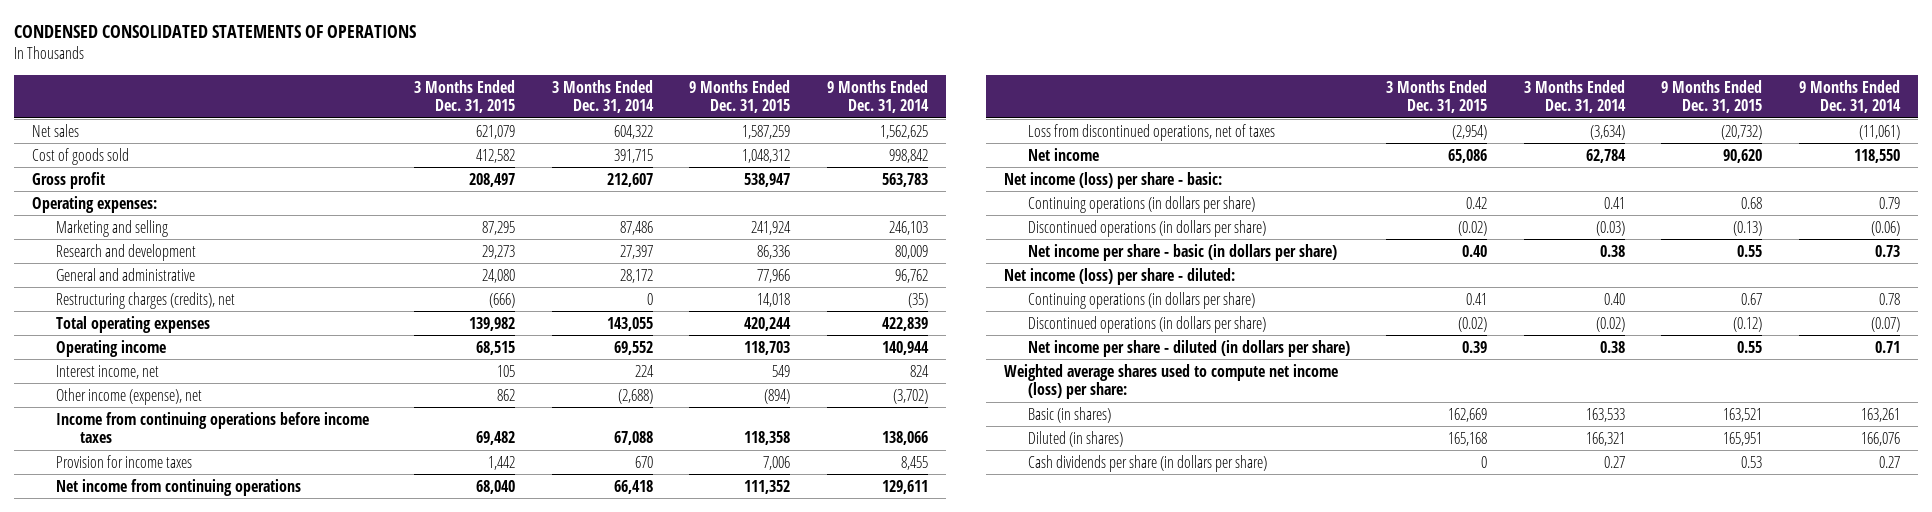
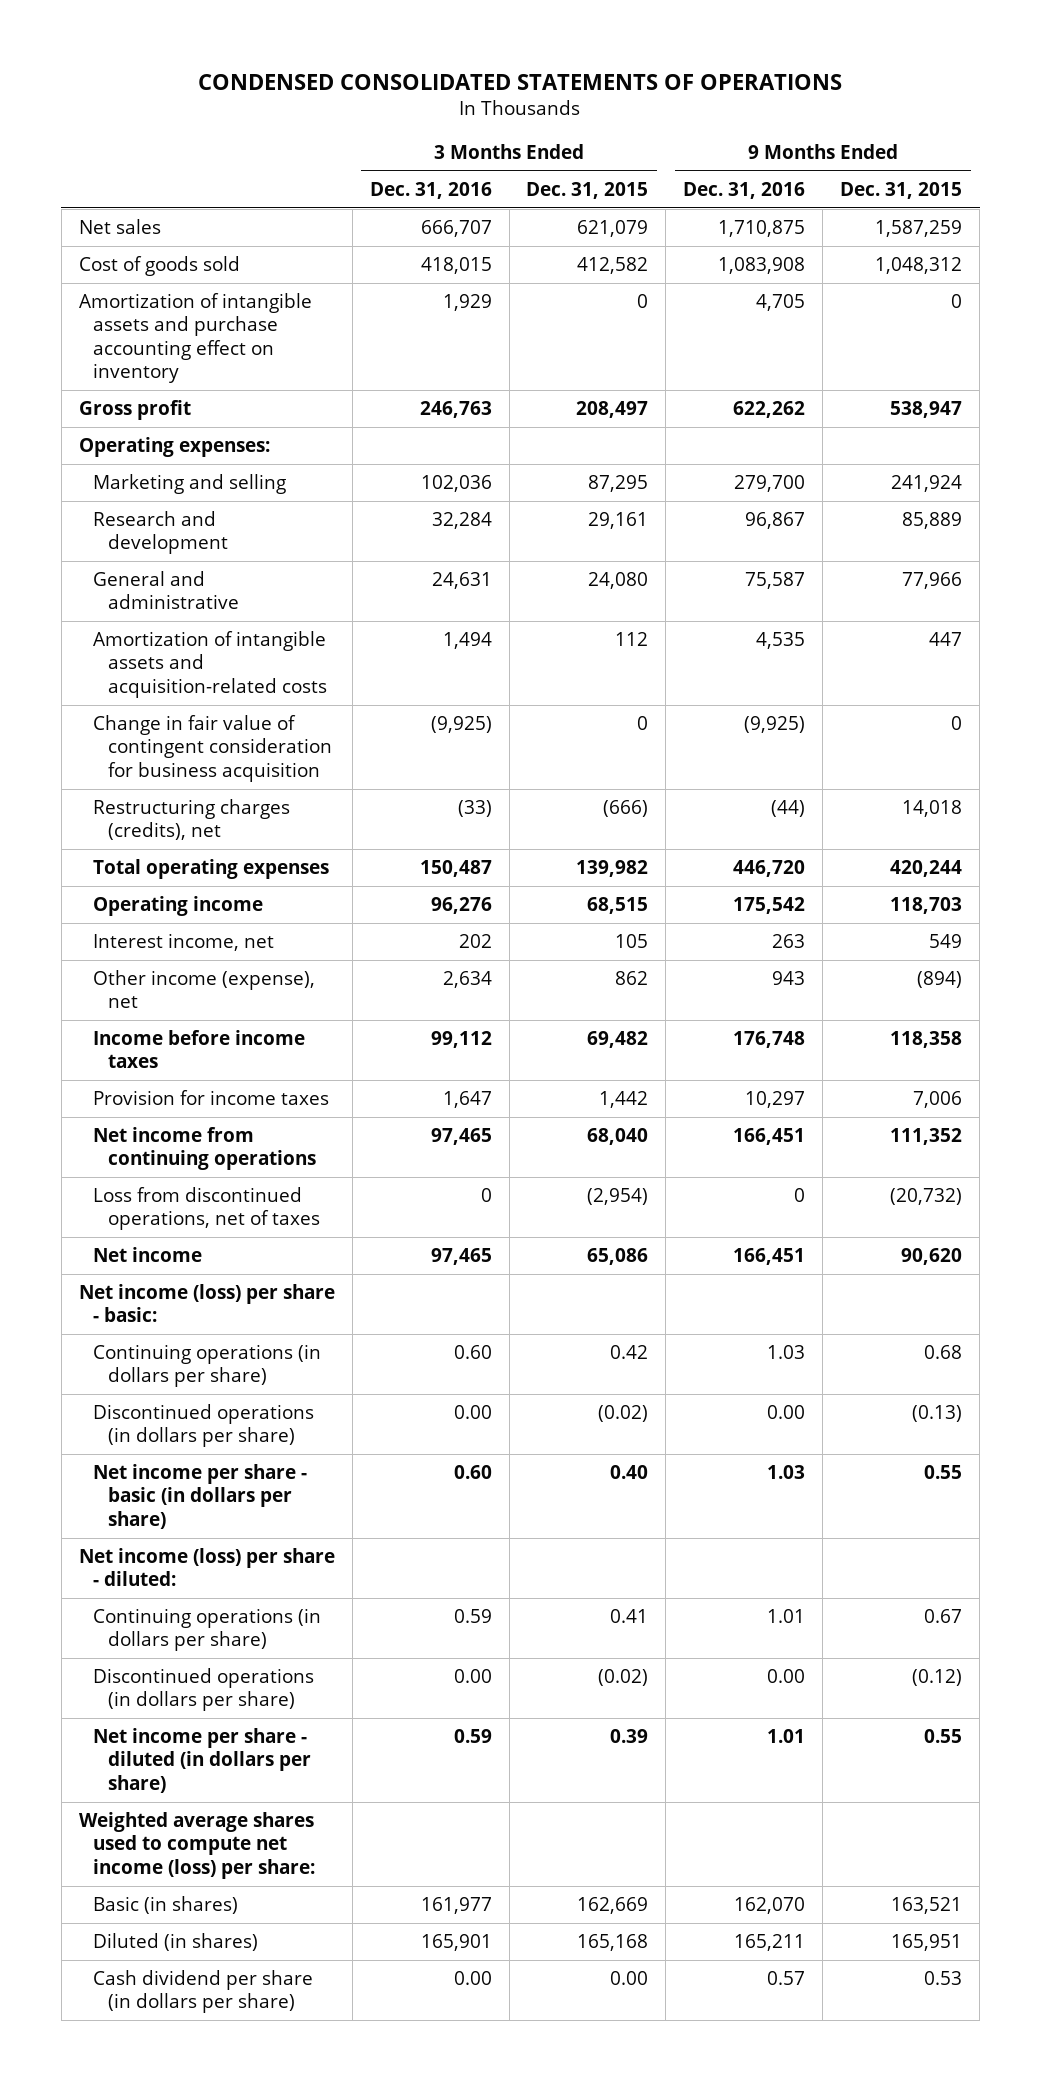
[551,79,654,114] 3 Months Ended Dec. 31, 2014 -> none
[827,79,930,114] 9 Months Ended Dec. 31, 2014 -> none
none -> [369,181,492,199] Dec. 31, 2016
none -> [683,181,806,199] Dec. 31, 2016
none -> [78,293,312,384] Amortization of intangible assets and purchase accounting effect on inventory
[482,244,516,259] 29,273 -> [588,512,649,530] 29,161
[757,244,791,259] 86,336 -> [902,512,963,530] 85,889
none -> [93,631,327,698] Amortization of intangible assets and acquisition-related costs
none -> [93,715,332,782] Change in fair value of contingent consideration for business acquisition
[55,411,369,444] Income from continuing operations before income taxes -> [93,1030,306,1069] Income before income taxes
[1027,454,1267,472] Cash dividends per share (in dollars per share) -> [93,1970,314,2014] Cash dividend per share (in dollars per share)
[1481,455,1488,468] 0 -> [610,1971,649,1986] 0.00

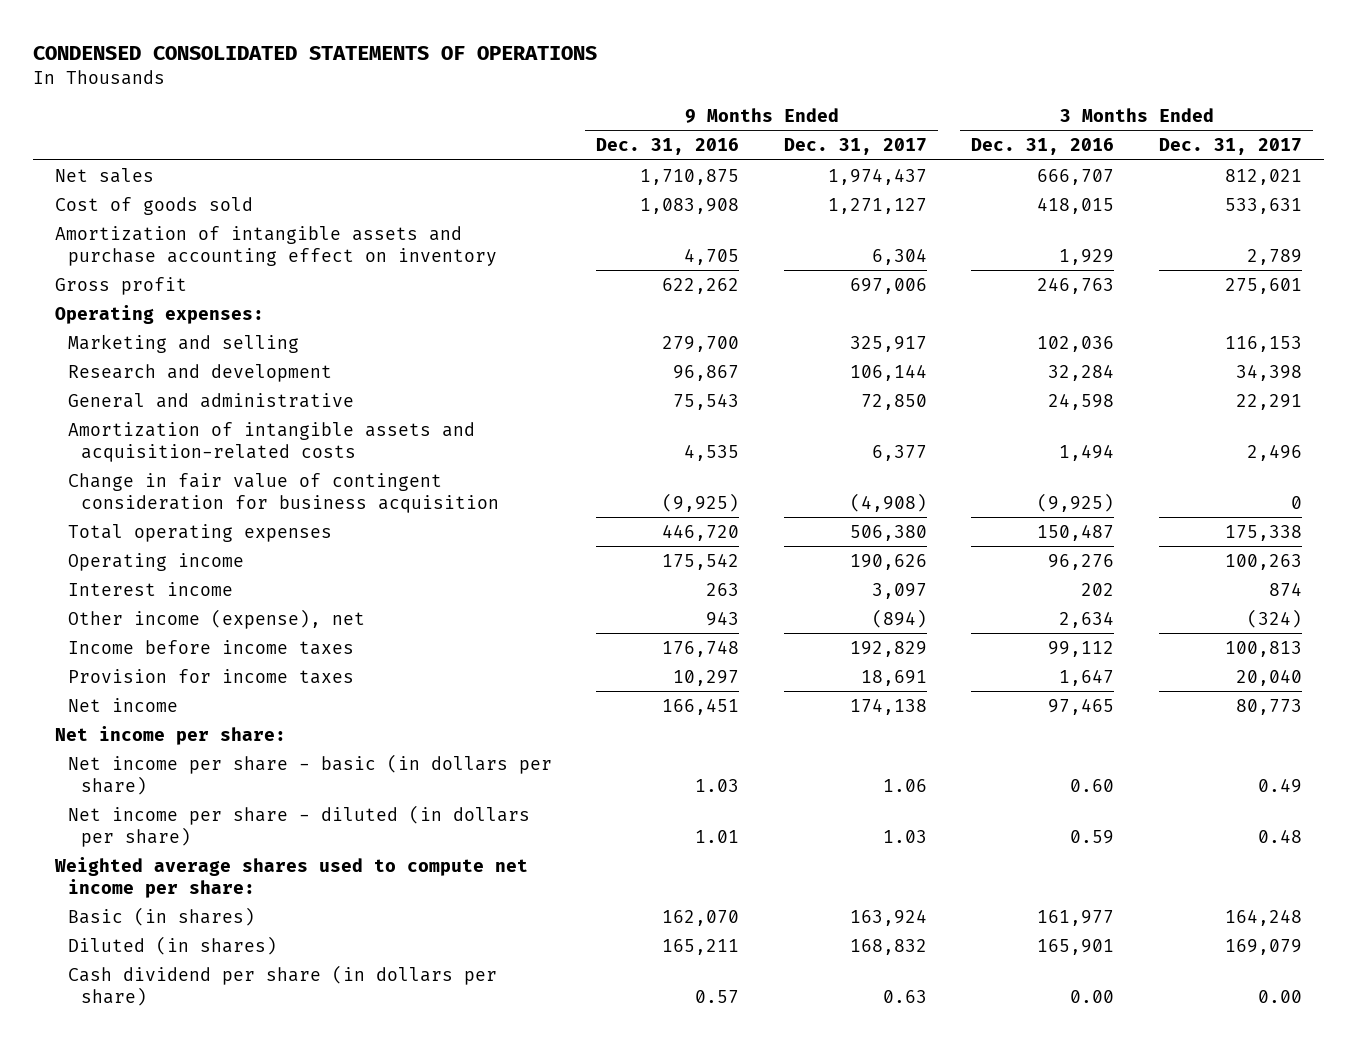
[526,181,649,199] Dec. 31, 2015 -> none
[840,181,963,199] Dec. 31, 2015 -> none
none -> [783,138,927,156] Dec. 31, 2017
none -> [1159,138,1303,156] Dec. 31, 2017
[431,572,492,590] 24,631 -> [1048,392,1115,410] 24,598
[745,572,806,590] 75,587 -> [673,392,740,410] 75,543
[93,799,291,841] Restructuring charges (credits), net -> none
[93,933,275,952] Interest income, net -> [67,581,233,596] Interest income
[93,1127,316,1171] Net income from continuing operations -> none
[93,1187,320,1231] Loss from discontinued operations, net of taxes -> none
[93,1344,322,1388] Continuing operations (in dollars per share) -> none
[93,1404,315,1448] Discontinued operations (in dollars per share) -> none
[78,1284,335,1323] Net income (loss) per share - basic: -> [55,725,287,745] Net income per share:
[78,1548,335,1587] Net income (loss) per share - diluted: -> none
[93,1608,322,1652] Continuing operations (in dollars per share) -> none
[93,1668,315,1712] Discontinued operations (in dollars per share) -> none
[78,1812,316,1879] Weighted average shares used to compute net income (loss) per share: -> [54,856,529,898] Weighted average shares used to compute net income per share:

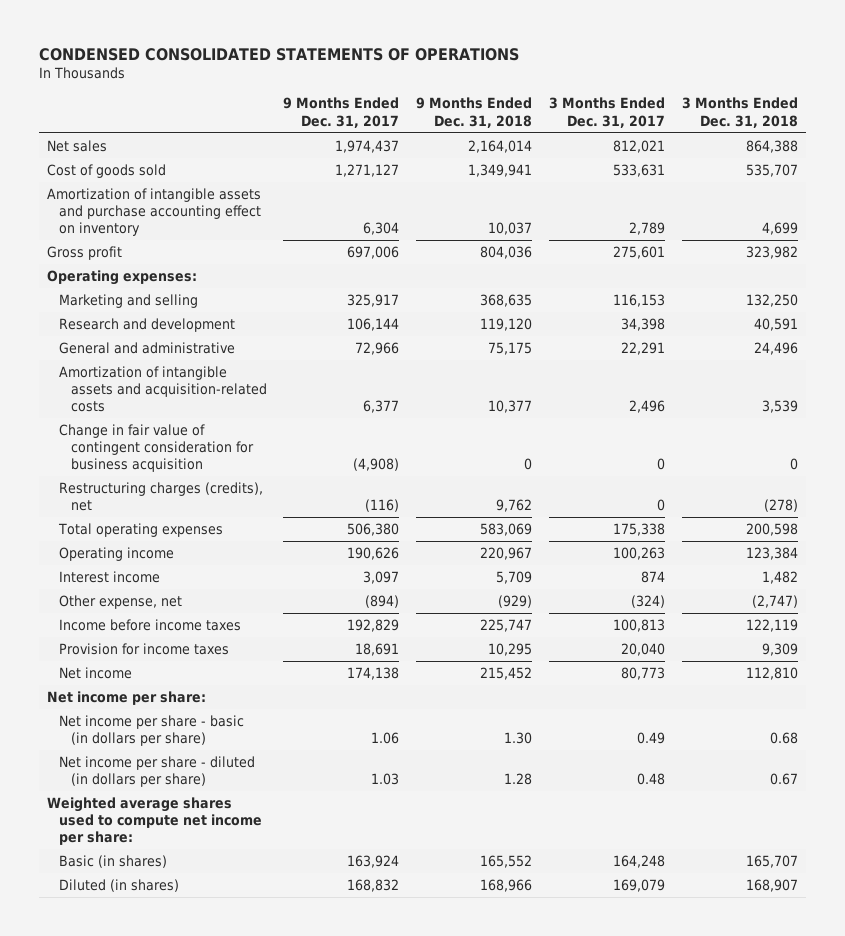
[596,138,740,156] Dec. 31, 2016 -> none
[971,138,1115,156] Dec. 31, 2016 -> none
none -> [416,97,533,128] 9 Months Ended Dec. 31, 2018
none -> [681,97,798,128] 3 Months Ended Dec. 31, 2018
[860,393,927,410] 72,850 -> [355,341,400,355] 72,966
none -> [58,481,263,511] Restructuring charges (credits), net
[67,608,365,629] Other income (expense), net -> [58,594,182,609] Other expense, net
[67,964,497,1006] Cash dividend per share (in dollars per share) -> none

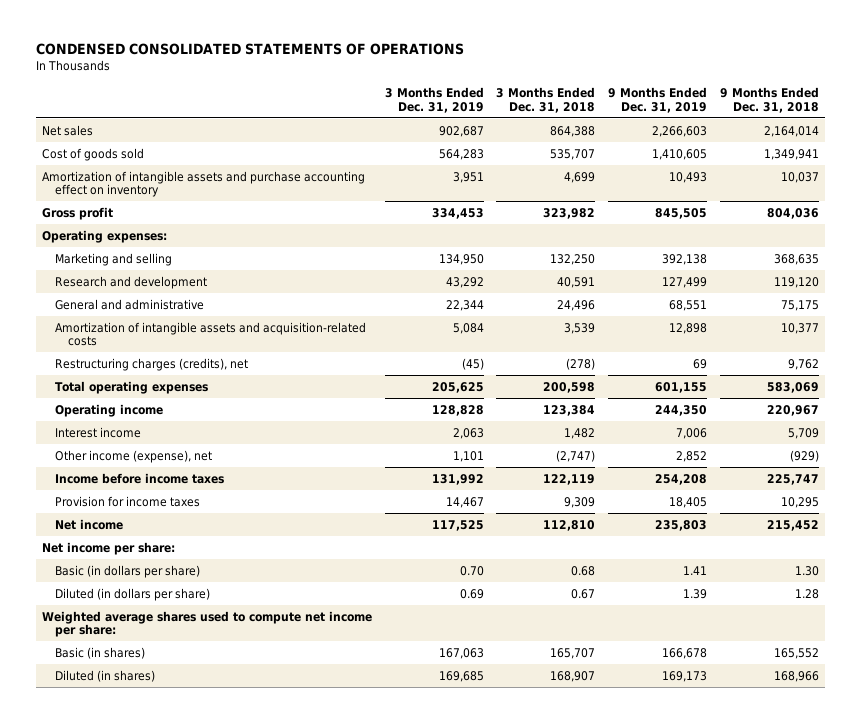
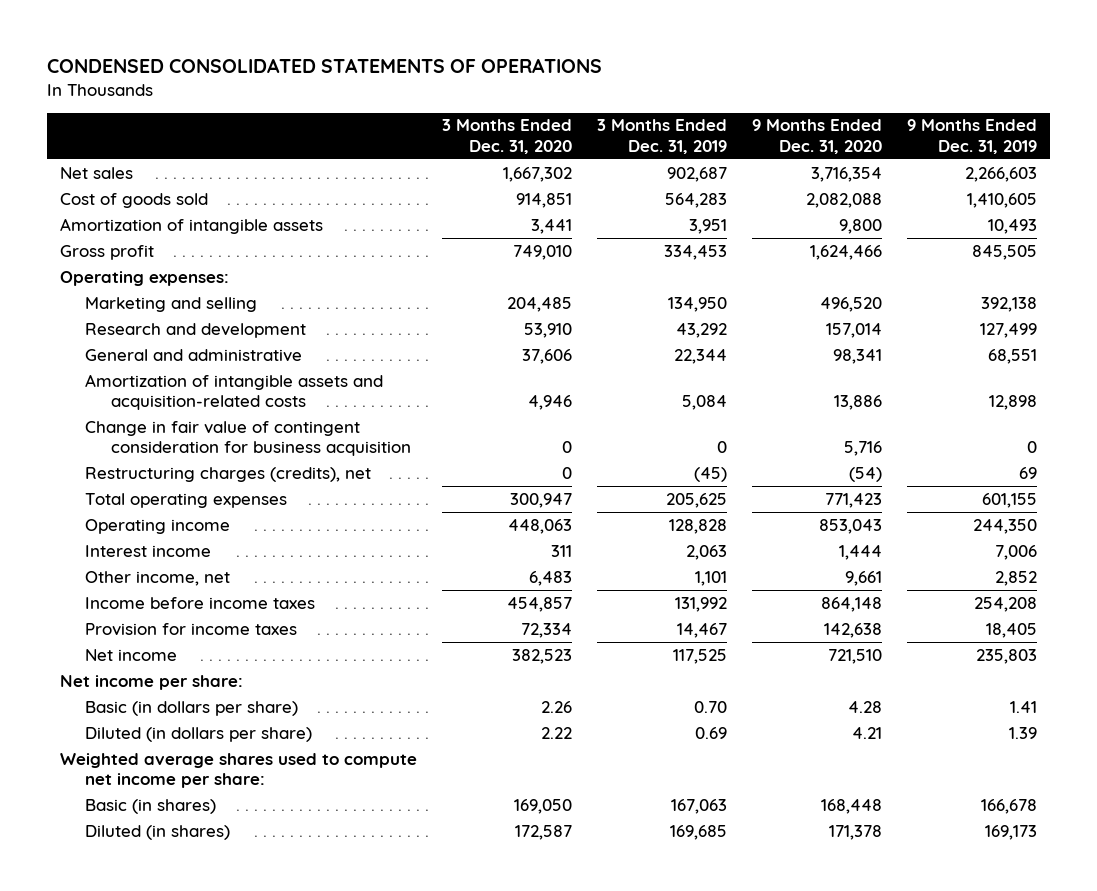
[496,87,596,113] 3 Months Ended Dec. 31, 2018 -> none
[719,87,819,113] 9 Months Ended Dec. 31, 2018 -> none
none -> [441,119,572,154] 3 Months Ended Dec. 31, 2020
none -> [752,119,883,154] 9 Months Ended Dec. 31, 2020
[41,170,365,198] Amortization of intangible assets and purchase accounting effect on inventory -> [59,217,323,234] Amortization of intangible assets
none -> [85,420,412,457] Change in fair value of contingent consideration for business acquisition
[54,449,212,463] Other income (expense), net -> [85,570,231,586] Other income, net

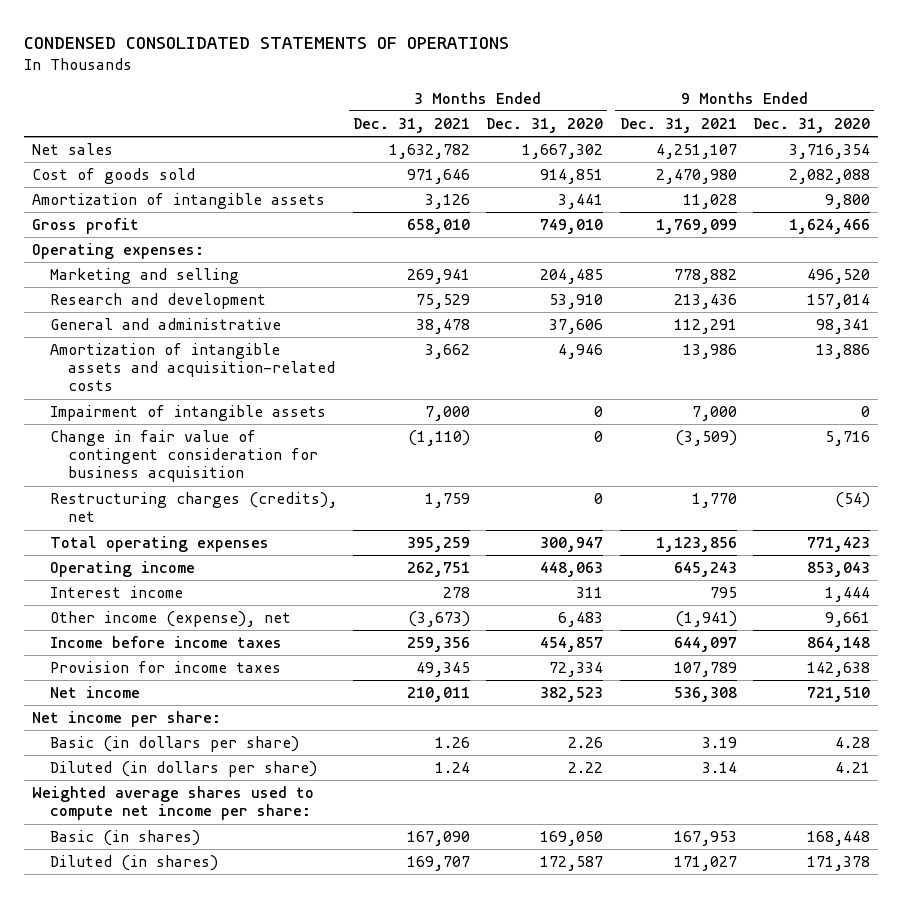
[596,119,727,154] 3 Months Ended Dec. 31, 2019 -> none
[907,119,1038,154] 9 Months Ended Dec. 31, 2019 -> none
none -> [353,118,471,134] Dec. 31, 2021
none -> [619,118,737,134] Dec. 31, 2021
none -> [50,405,327,422] Impairment of intangible assets
[85,570,231,586] Other income, net -> [50,611,292,628] Other income (expense), net

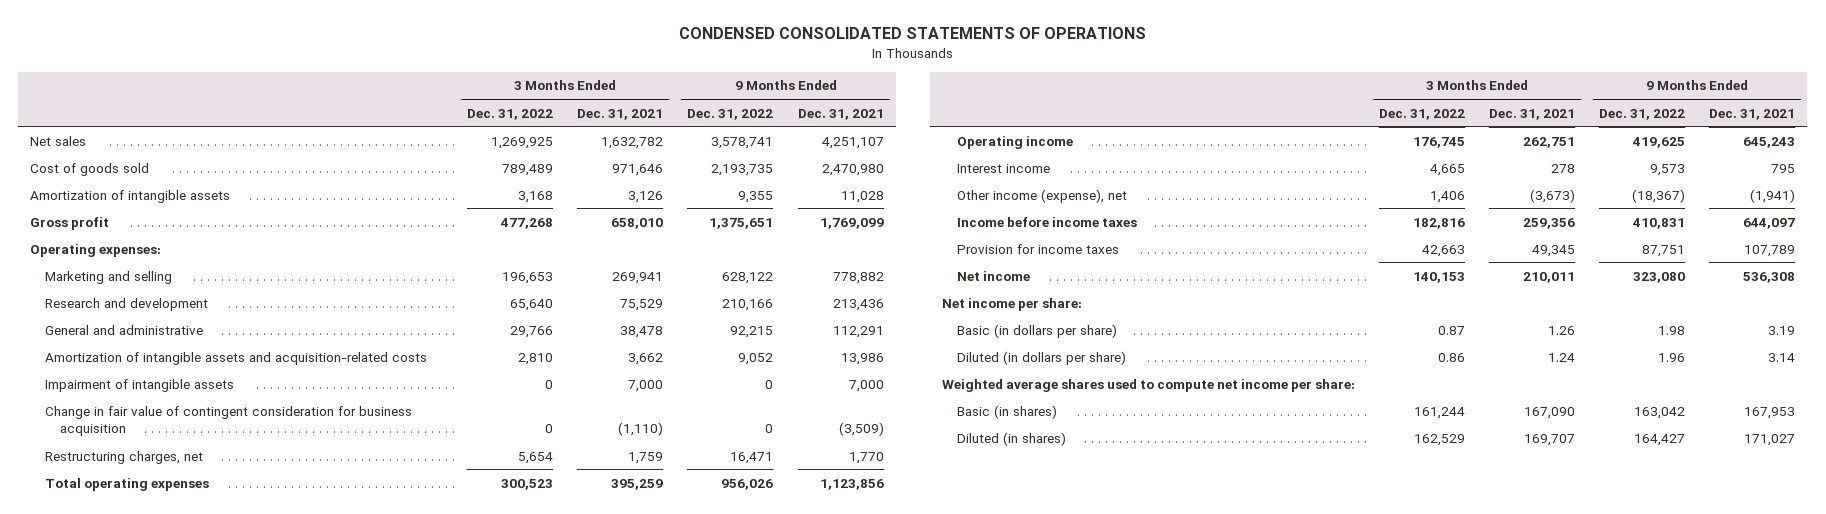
[486,118,604,134] Dec. 31, 2020 -> none
[752,118,870,134] Dec. 31, 2020 -> none
none -> [467,108,554,120] Dec. 31, 2022
none -> [687,108,774,120] Dec. 31, 2022
[50,492,338,523] Restructuring charges (credits), net -> [44,450,203,464] Restructuring charges, net

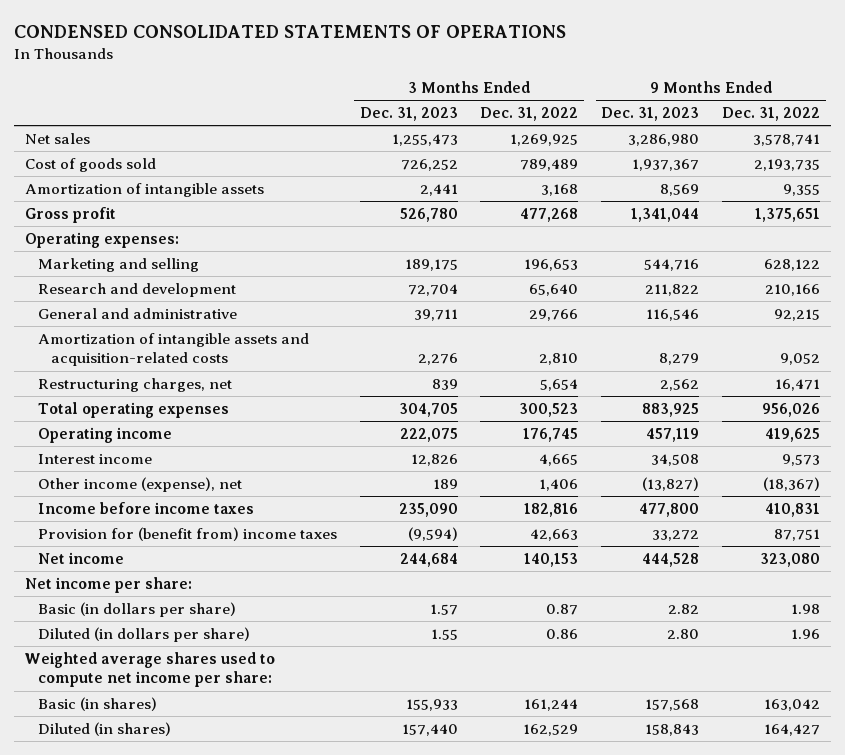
[577,108,664,120] Dec. 31, 2021 -> none
[797,108,884,120] Dec. 31, 2021 -> none
none -> [359,107,458,122] Dec. 31, 2023
none -> [601,107,700,122] Dec. 31, 2023
[44,378,234,392] Impairment of intangible assets -> none
[44,405,412,437] Change in fair value of contingent consideration for business acquisition -> none
[956,243,1119,254] Provision for income taxes -> [37,527,337,542] Provision for (benefit from) income taxes

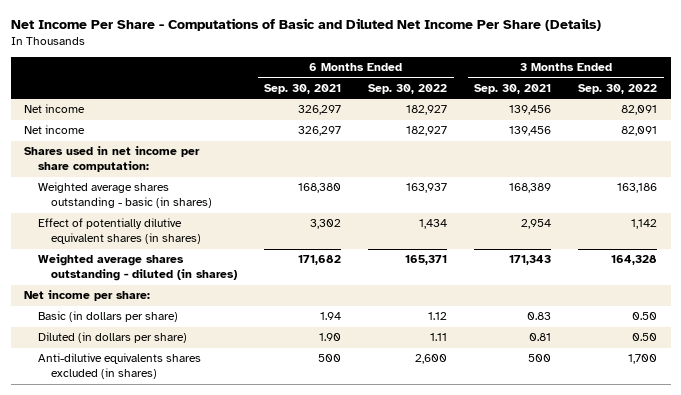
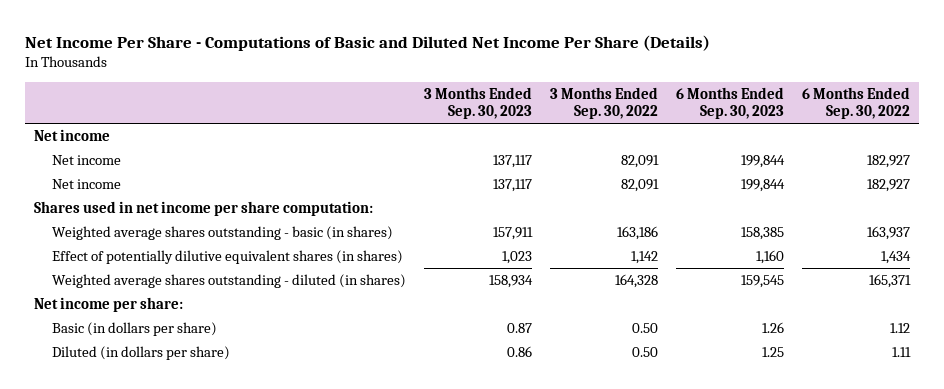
[264,83,342,94] Sep. 30, 2021 -> none
[474,83,552,94] Sep. 30, 2021 -> none
none -> [424,86,533,120] 3 Months Ended Sep. 30, 2023
none -> [676,86,785,120] 6 Months Ended Sep. 30, 2023
none -> [33,128,110,141] Net income
[37,353,201,380] Anti-dilutive equivalents shares excluded (in shares) -> none

